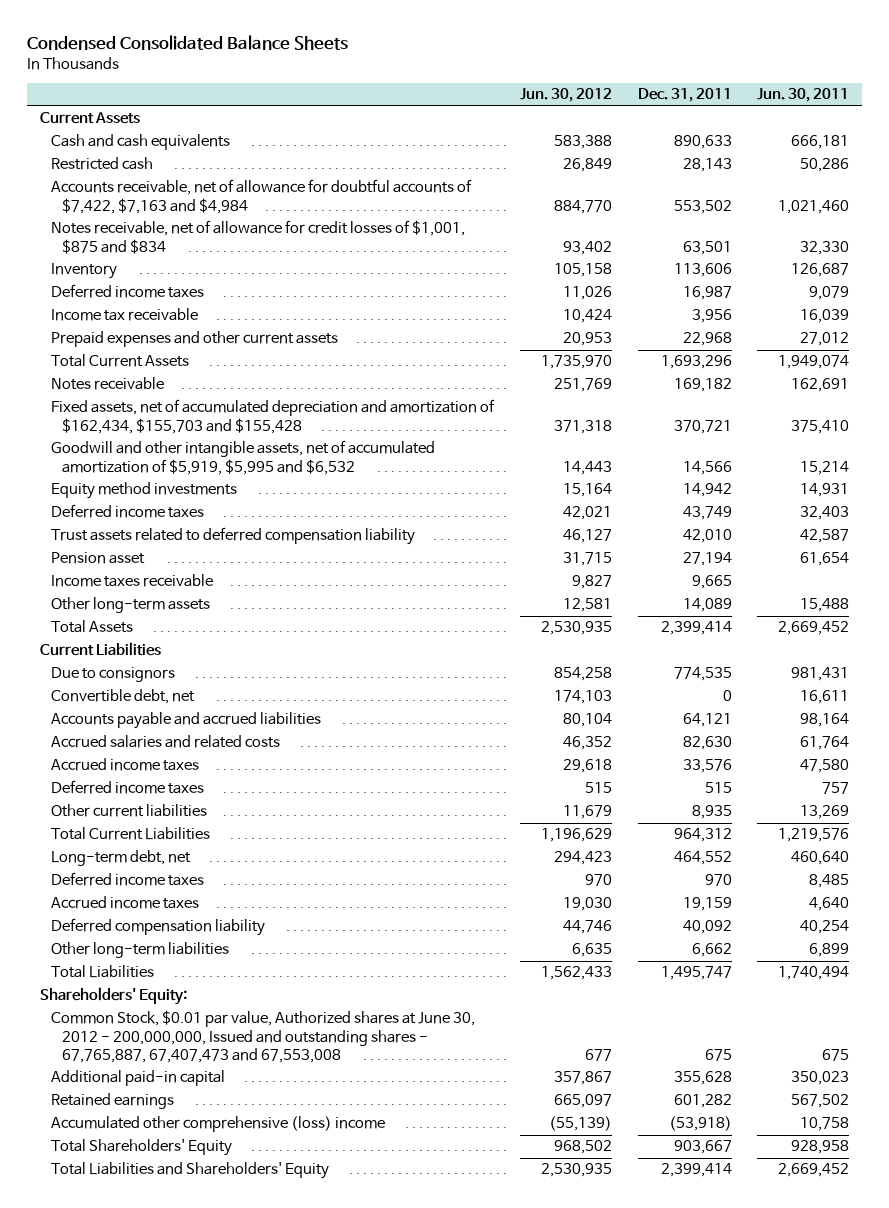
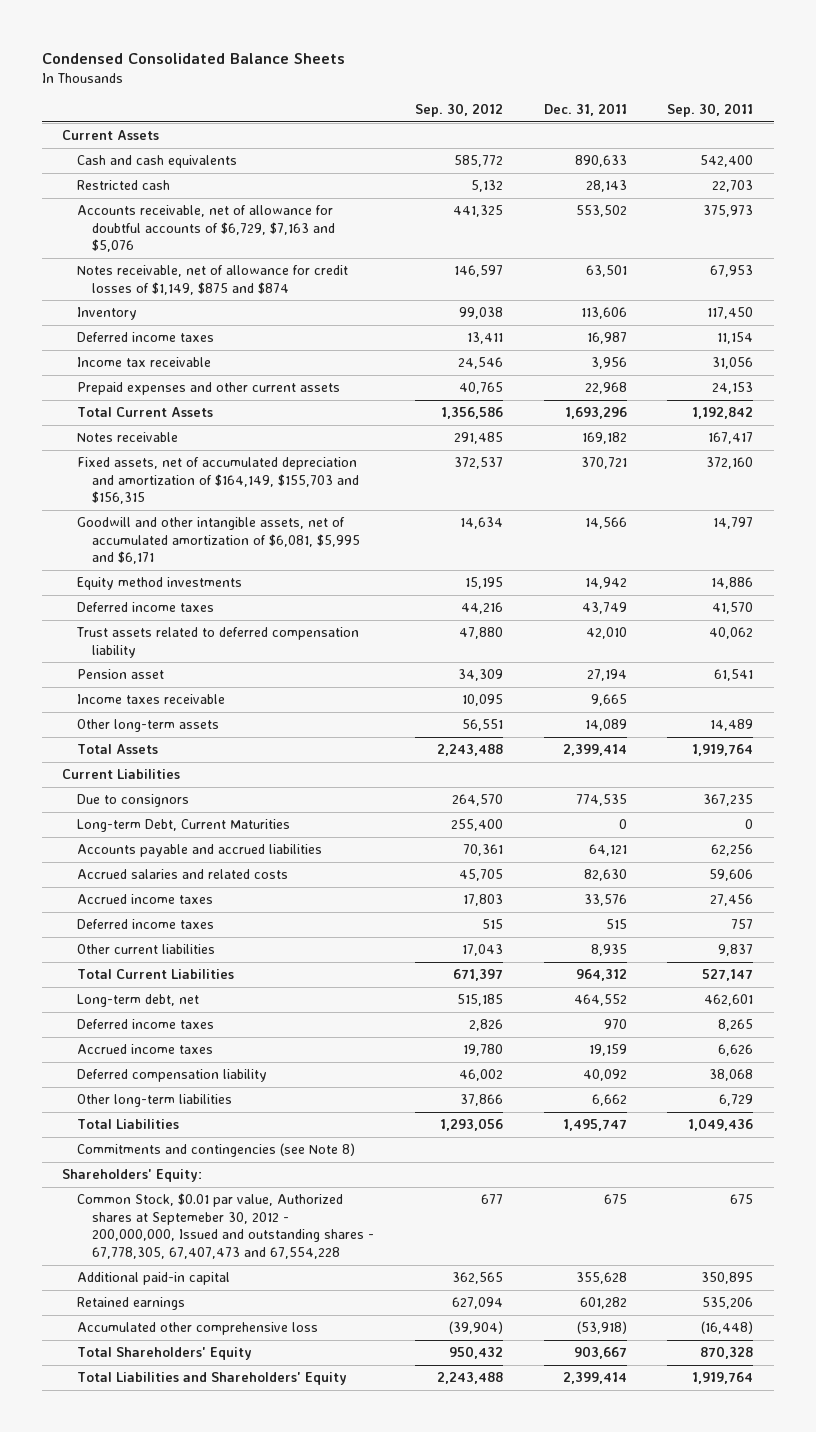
[519,88,612,103] Jun. 30, 2012 -> none
[757,88,850,103] Jun. 30, 2011 -> none
none -> [415,102,504,117] Sep. 30, 2012
none -> [667,102,754,117] Sep. 30, 2011
[51,179,473,214] Accounts receivable, net of allowance for doubtful accounts of $7,422, $7,163 and $4,984 -> [77,205,336,253] Accounts receivable, net of allowance for doubtful accounts of $6,729, $7,163 and $5,076
[51,220,466,254] Notes receivable, net of allowance for credit losses of $1,001, $875 and $834 -> [77,265,349,295] Notes receivable, net of allowance for credit losses of $1,149, $875 and $874
[51,399,496,434] Fixed assets, net of accumulated depreciation and amortization of $162,434, $155,703 and $155,428 -> [77,457,360,505] Fixed assets, net of accumulated depreciation and amortization of $164,149, $155,703 and $156,315
[51,440,436,475] Goodwill and other intangible assets, net of accumulated amortization of $5,919, $5,995 and $6,532 -> [77,517,361,565] Goodwill and other intangible assets, net of accumulated amortization of $6,081, $5,995 and $6,171
[51,689,196,705] Convertible debt, net -> none
none -> [77,819,291,833] Long-term Debt, Current Maturities
none -> [77,1143,356,1158] Commitments and contingencies (see Note 8)
[51,1010,476,1064] Common Stock, $0.01 par value, Authorized shares at June 30, 2012 - 200,000,000, Issued and outstanding shares - 67,765,887, 67,407,473 and 67,553,008 -> [77,1193,375,1260] Common Stock, $0.01 par value, Authorized shares at Septemeber 30, 2012 - 200,000,000, Issued and outstanding shares - 67,778,305, 67,407,473 and 67,554,228
[51,1116,386,1133] Accumulated other comprehensive (loss) income -> [77,1322,319,1336] Accumulated other comprehensive loss

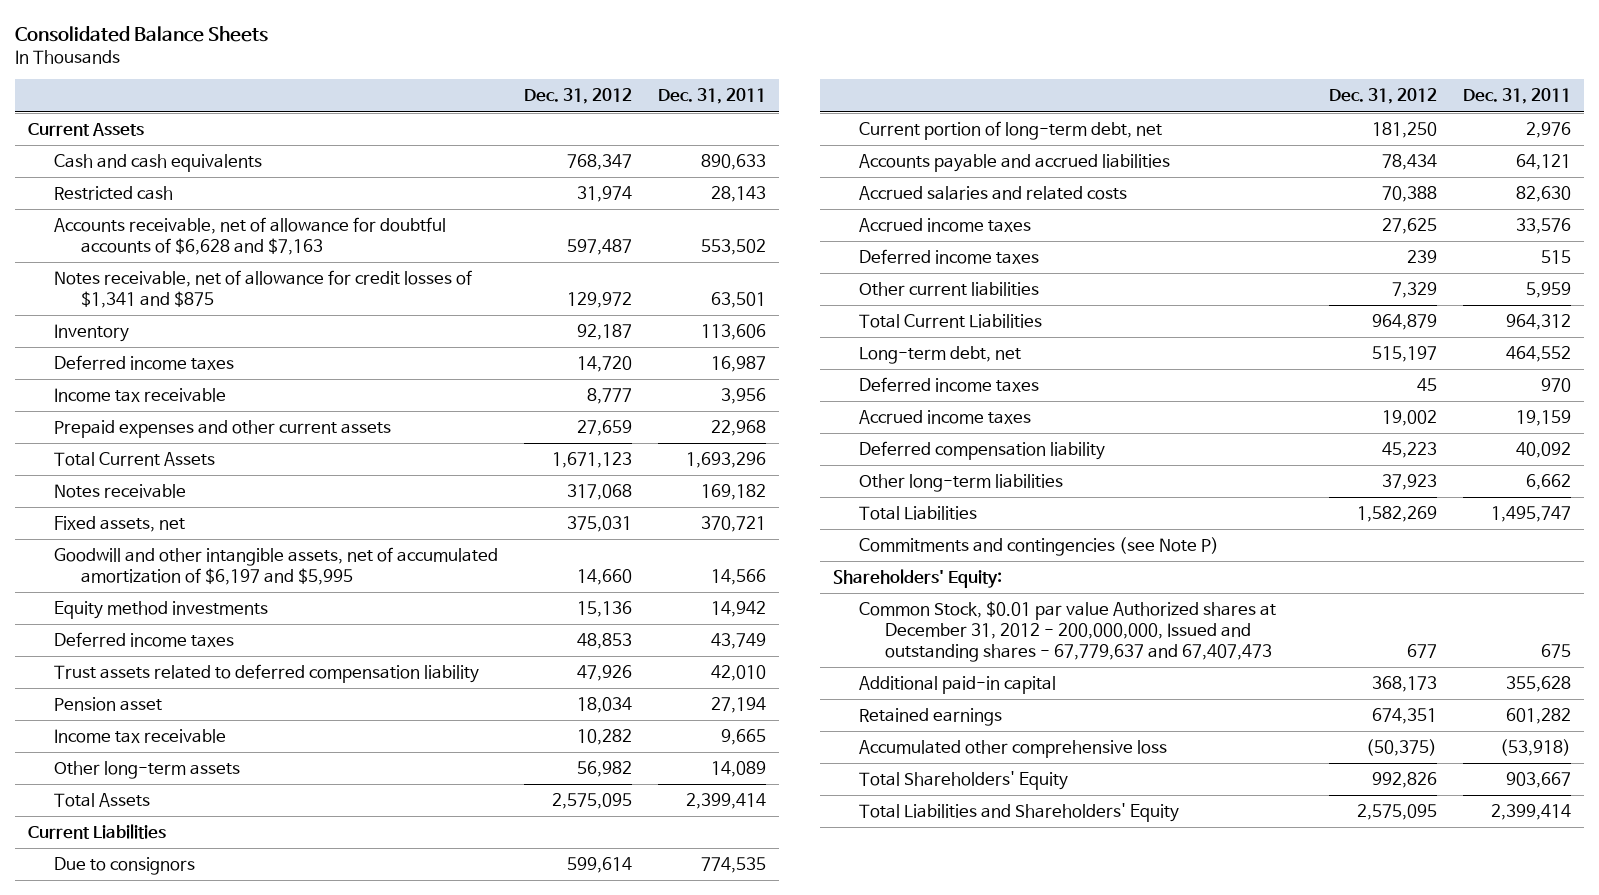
[42,52,346,64] Condensed Consolidated Balance Sheets -> [15,25,269,42] Consolidated Balance Sheets
[415,102,504,117] Sep. 30, 2012 -> none
[667,102,754,117] Sep. 30, 2011 -> none
none -> [524,88,633,105] Dec. 31, 2012
[77,205,336,253] Accounts receivable, net of allowance for doubtful accounts of $6,729, $7,163 and $5,076 -> [54,216,447,255] Accounts receivable, net of allowance for doubtful accounts of $6,628 and $7,163
[77,265,349,295] Notes receivable, net of allowance for credit losses of $1,149, $875 and $874 -> [54,269,473,308] Notes receivable, net of allowance for credit losses of $1,341 and $875
[77,457,360,505] Fixed assets, net of accumulated depreciation and amortization of $164,149, $155,703 and $156,315 -> [54,515,186,532] Fixed assets, net
[77,517,361,565] Goodwill and other intangible assets, net of accumulated amortization of $6,081, $5,995 and $6,171 -> [54,546,499,585] Goodwill and other intangible assets, net of accumulated amortization of $6,197 and $5,995
[77,694,226,705] Income taxes receivable -> [54,728,227,743] Income tax receivable
[77,819,291,833] Long-term Debt, Current Maturities -> [859,120,1163,140] Current portion of long-term debt, net
[618,819,627,830] 0 -> [1525,121,1571,138] 2,976
[590,944,627,957] 8,935 -> [1525,281,1571,298] 5,959
[77,1143,356,1158] Commitments and contingencies (see Note 8) -> [859,536,1220,556] Commitments and contingencies (see Note P)
[77,1193,375,1260] Common Stock, $0.01 par value, Authorized shares at Septemeber 30, 2012 - 200,000,000, Issued and outstanding shares - 67,778,305, 67,407,473 and 67,554,228 -> [859,600,1277,663] Common Stock, $0.01 par value Authorized shares at December 31, 2012 - 200,000,000, Issued and outstanding shares - 67,779,637 and 67,407,473

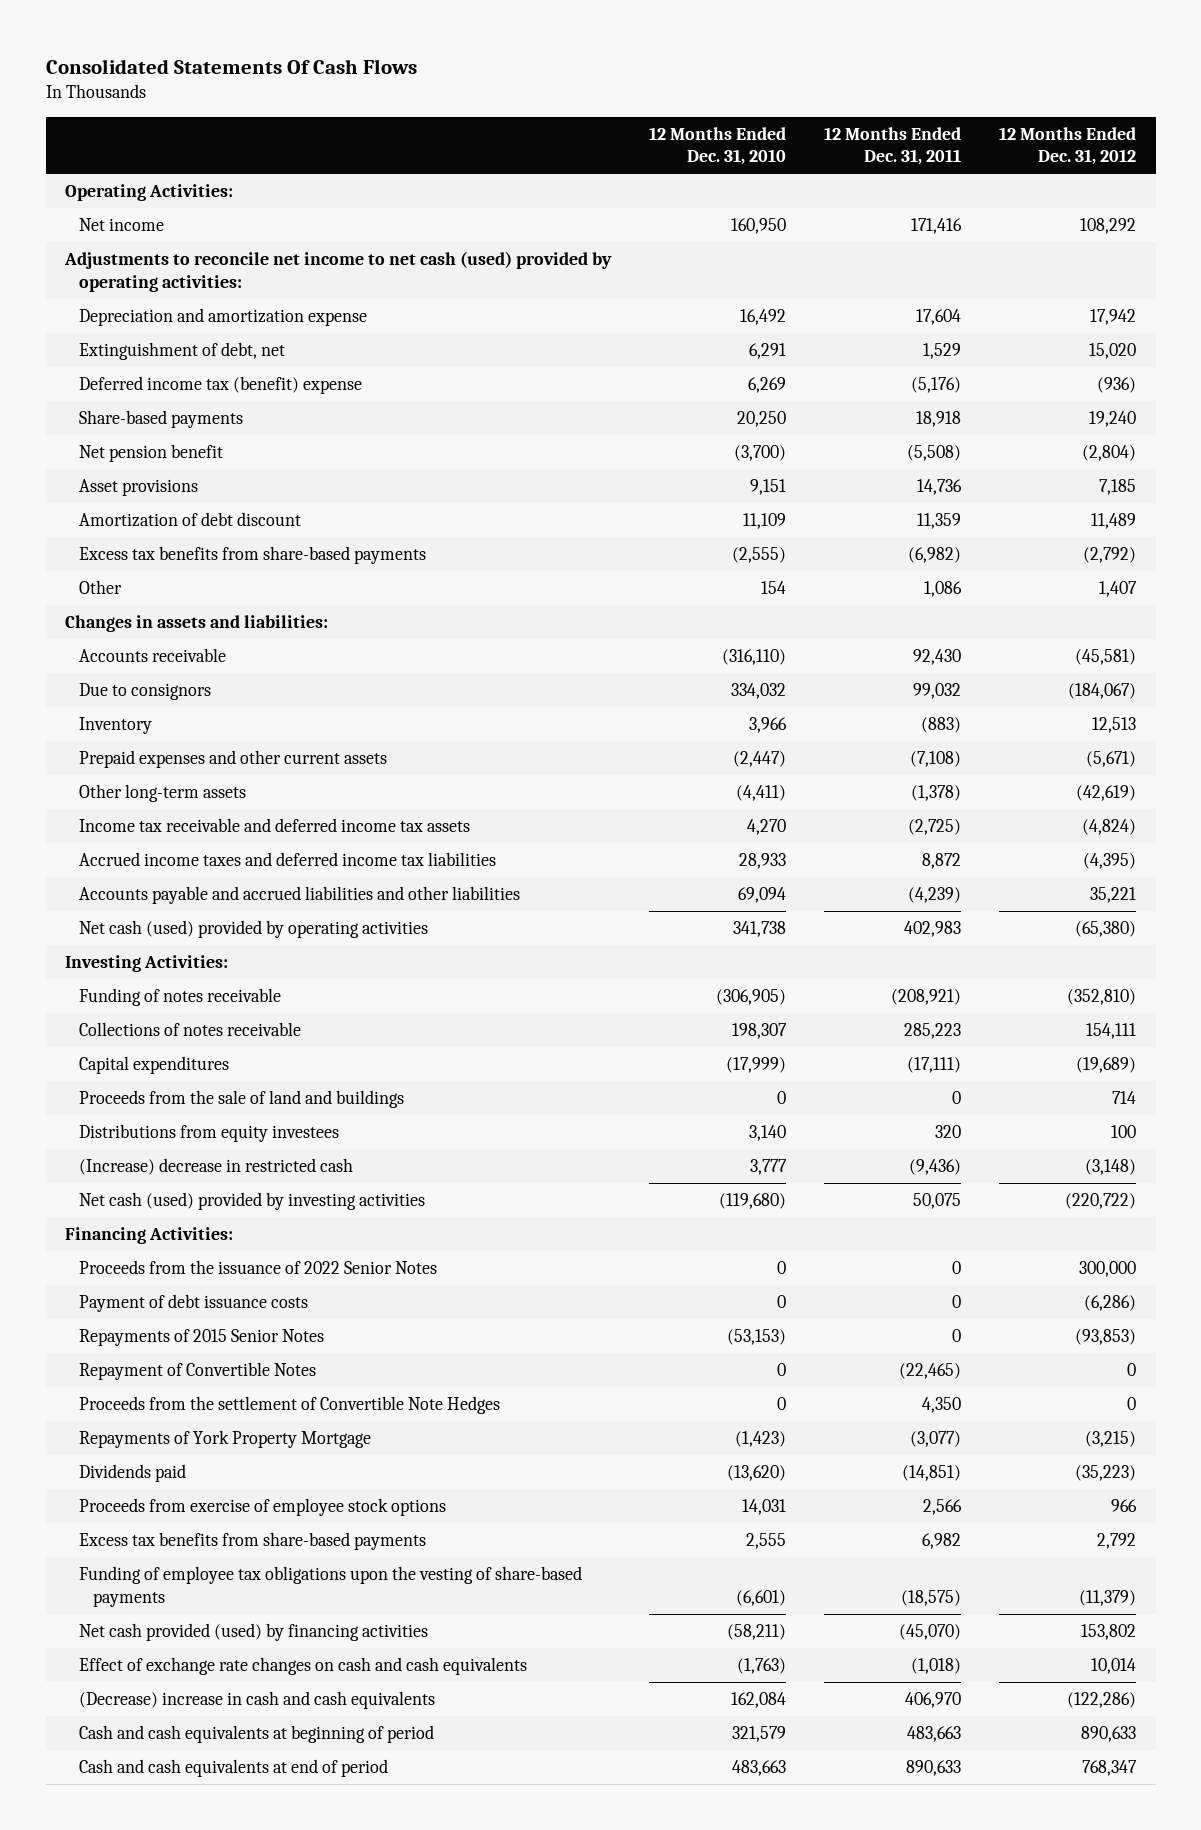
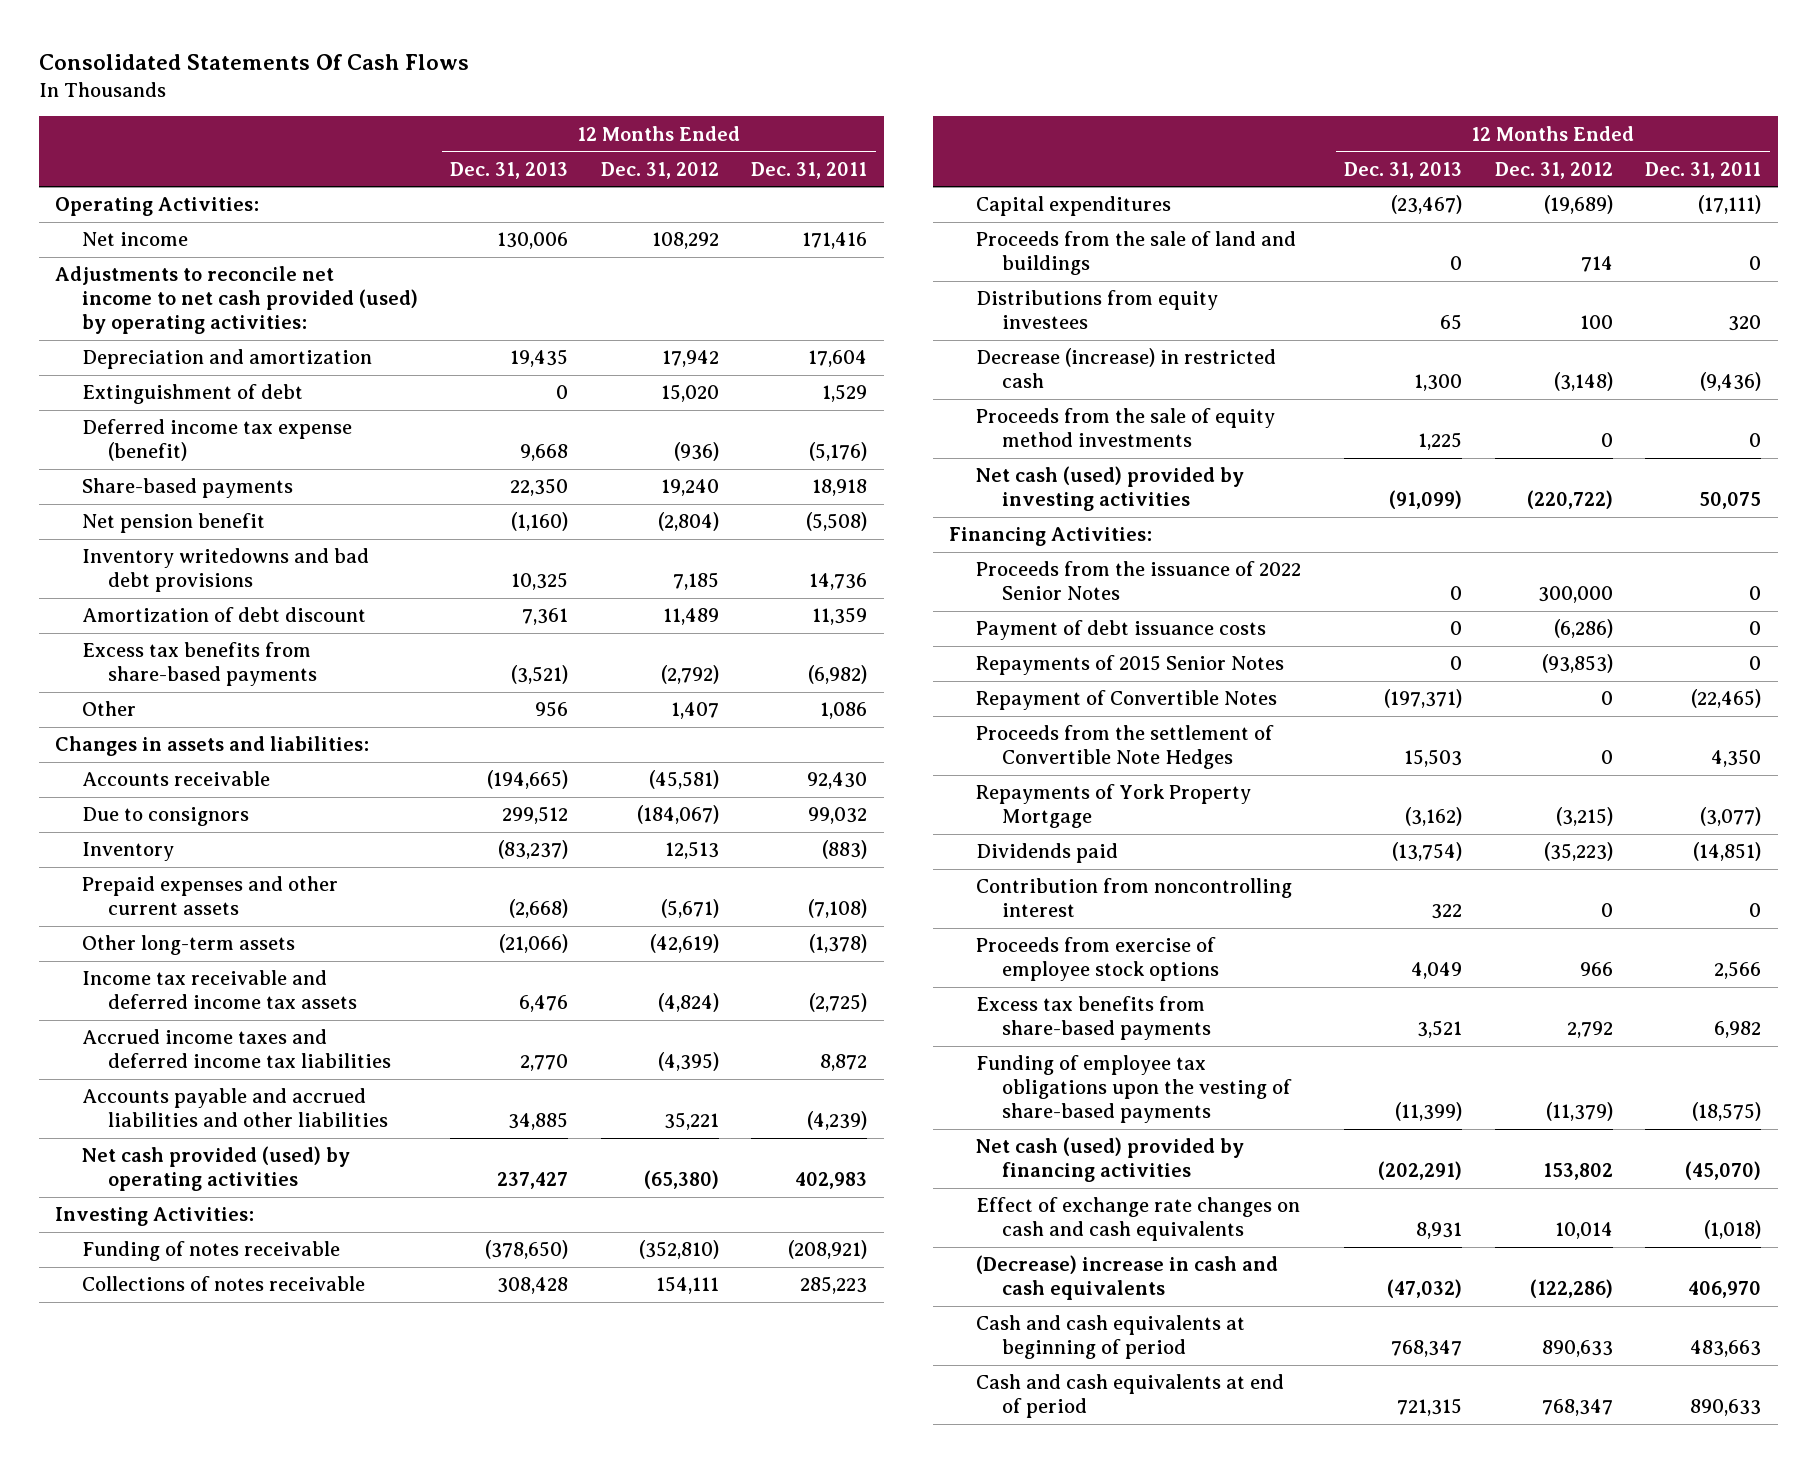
[648,126,786,166] 12 Months Ended Dec. 31, 2010 -> none
none -> [450,161,569,179] Dec. 31, 2013
[63,251,612,292] Adjustments to reconcile net income to net cash (used) provided by operating activities: -> [55,266,418,335] Adjustments to reconcile net income to net cash provided (used) by operating activities:
[78,308,367,327] Depreciation and amortization expense -> [81,349,372,370] Depreciation and amortization
[78,342,285,361] Extinguishment of debt, net -> [81,384,303,405] Extinguishment of debt
[78,376,362,395] Deferred income tax (benefit) expense -> [81,419,352,462] Deferred income tax expense (benefit)
[78,479,198,497] Asset provisions -> [81,548,369,593] Inventory writedowns and bad debt provisions
[78,920,428,939] Net cash (used) provided by operating activities -> [81,1146,350,1192] Net cash provided (used) by operating activities
[78,1158,353,1176] (Increase) decrease in restricted cash -> [975,348,1276,389] Decrease (increase) in restricted cash
none -> [975,408,1275,448] Proceeds from the sale of equity method investments
none -> [975,878,1292,918] Contribution from noncontrolling interest
[78,1623,428,1642] Net cash provided (used) by financing activities -> [975,1137,1244,1183] Net cash (used) provided by financing activities

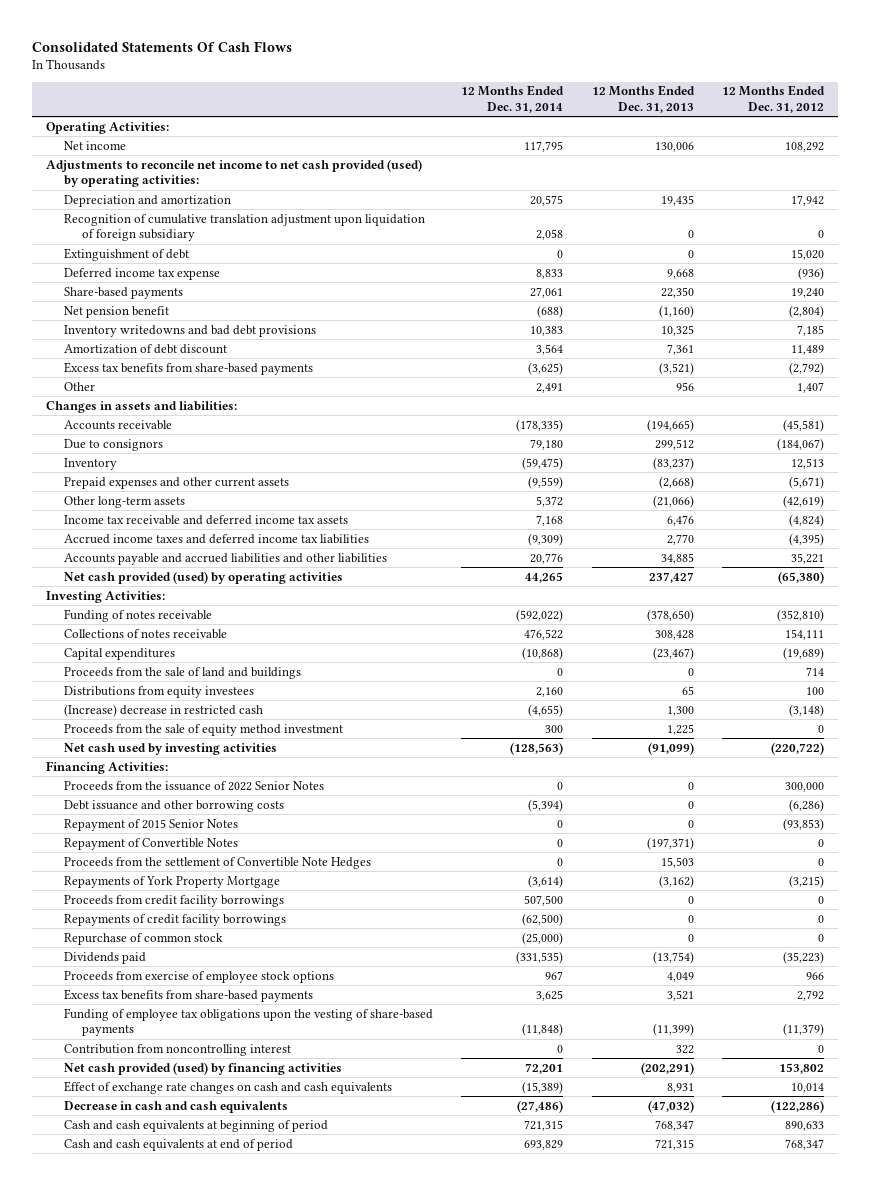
[751,161,868,179] Dec. 31, 2011 -> none
none -> [461,85,565,114] 12 Months Ended Dec. 31, 2014
none -> [64,213,426,242] Recognition of cumulative translation adjustment upon liquidation of foreign subsidiary
[81,419,352,462] Deferred income tax expense (benefit) -> [64,267,221,280] Deferred income tax expense
[975,348,1276,389] Decrease (increase) in restricted cash -> [64,703,264,717] (Increase) decrease in restricted cash
[975,408,1275,448] Proceeds from the sale of equity method investments -> [64,723,344,736] Proceeds from the sale of equity method investment
[975,466,1244,512] Net cash (used) provided by investing activities -> [64,742,278,755] Net cash used by investing activities
[975,620,1266,641] Payment of debt issuance costs -> [64,799,285,812] Debt issuance and other borrowing costs
[975,655,1284,676] Repayments of 2015 Senior Notes -> [64,818,239,831] Repayment of 2015 Senior Notes
none -> [64,894,285,907] Proceeds from credit facility borrowings
none -> [64,913,287,926] Repayments of credit facility borrowings
none -> [64,932,224,945] Repurchase of common stock
[975,878,1292,918] Contribution from noncontrolling interest -> [64,1043,292,1056] Contribution from noncontrolling interest
[975,1137,1244,1183] Net cash (used) provided by financing activities -> [64,1061,343,1075] Net cash provided (used) by financing activities
[975,1255,1278,1301] (Decrease) increase in cash and cash equivalents -> [64,1100,289,1113] Decrease in cash and cash equivalents

